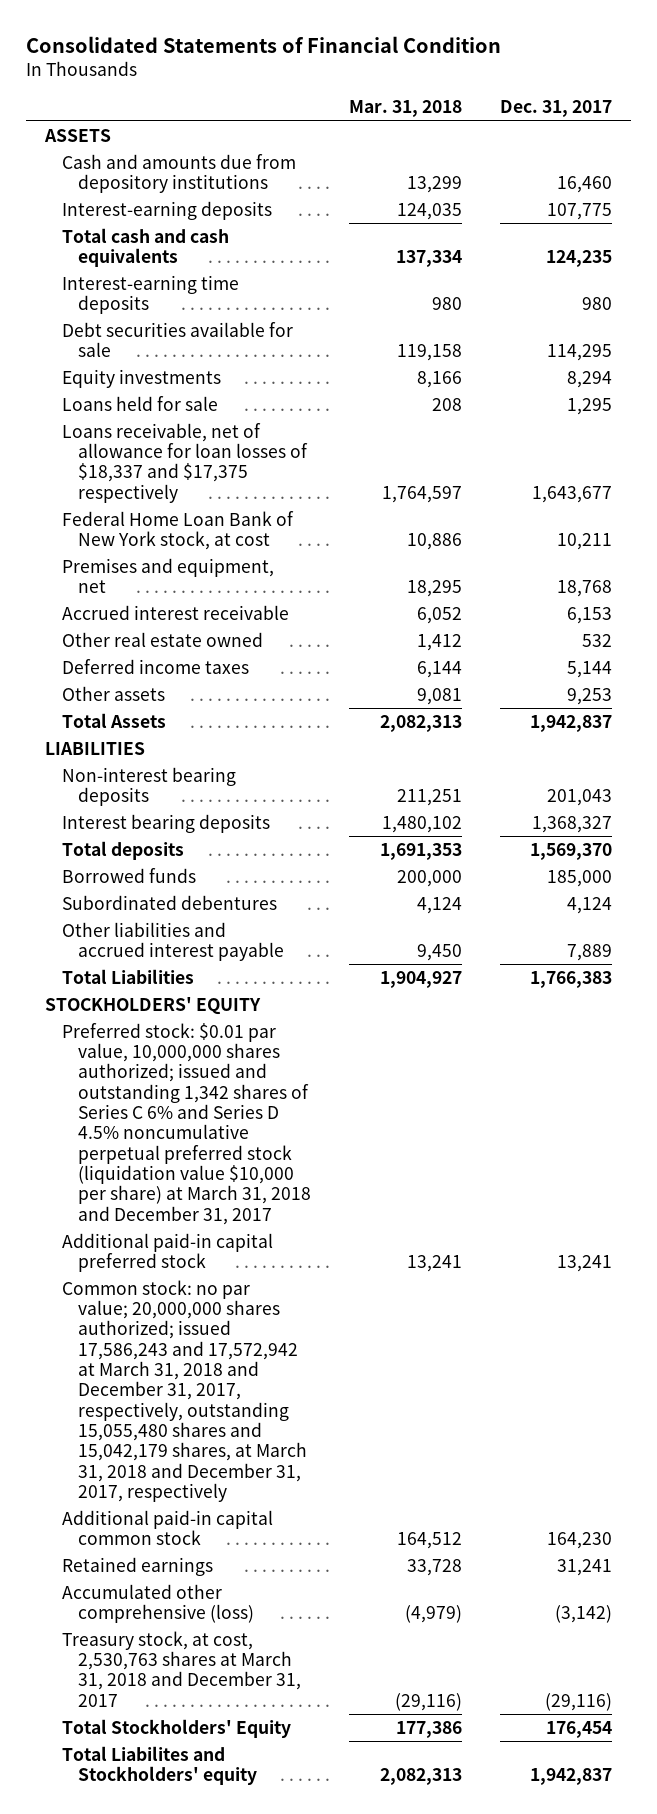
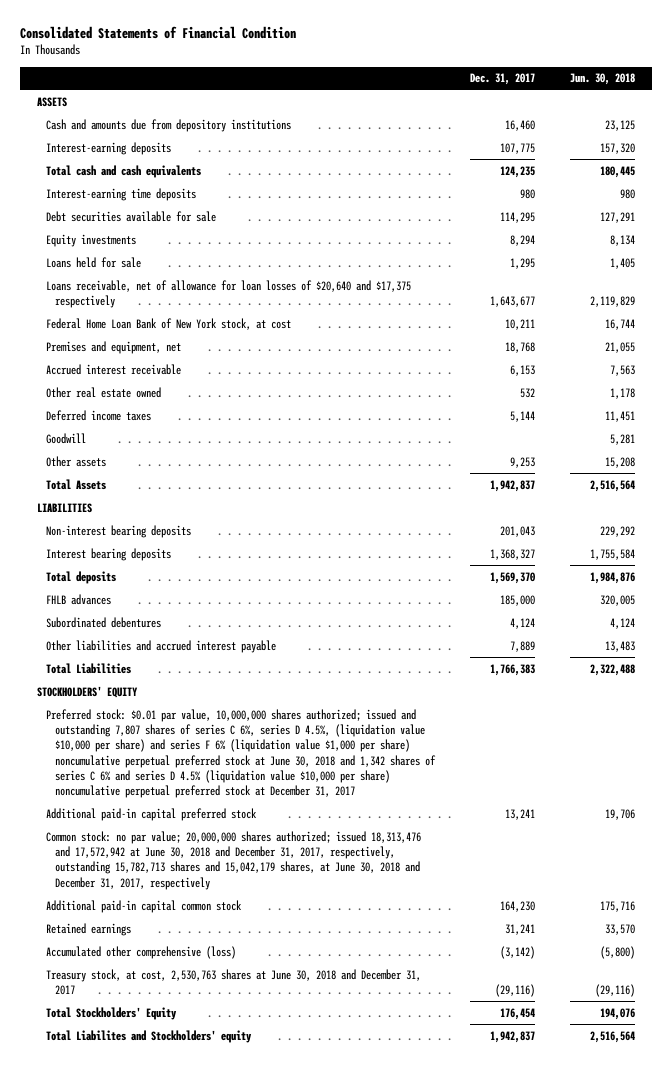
[349,100,463,118] Mar. 31, 2018 -> none
none -> [569,73,635,86] Jun. 30, 2018
[61,422,309,503] Loans receivable, net of allowance for loan losses of $18,337 and $17,375 respectively -> [45,279,411,308] Loans receivable, net of allowance for loan losses of $20,640 and $17,375 respectively
none -> [45,432,86,444] Goodwill
[61,867,196,883] Borrowed funds -> [45,593,111,605] FHLB advances
[61,1022,312,1225] Preferred stock: $0.01 par value, 10,000,000 shares authorized; issued and outstanding 1,342 shares of Series C 6% and Series D 4.5% noncumulative perpetual preferred stock (liquidation value $10,000 per share) at March 31, 2018 and December 31, 2017 -> [45,708,436,799] Preferred stock: $0.01 par value, 10,000,000 shares authorized; issued and outstanding 7,807 shares of series C 6%, series D 4.5%, (liquidation value $10,000 per share) and series F 6% (liquidation value $1,000 per share) noncumulative perpetual preferred stock at June 30, 2018 and 1,342 shares of series C 6% and series D 4.5% (liquidation value $10,000 per share) noncumulative perpetual preferred stock at December 31, 2017
[61,1279,308,1502] Common stock: no par value; 20,000,000 shares authorized; issued 17,586,243 and 17,572,942 at March 31, 2018 and December 31, 2017, respectively, outstanding 15,055,480 shares and 15,042,179 shares, at March 31, 2018 and December 31, 2017, respectively -> [45,830,421,890] Common stock: no par value; 20,000,000 shares authorized; issued 18,313,476 and 17,572,942 at June 30, 2018 and December 31, 2017, respectively, outstanding 15,782,713 shares and 15,042,179 shares, at June 30, 2018 and December 31, 2017, respectively
[61,1630,302,1707] Treasury stock, at cost, 2,530,763 shares at March 31, 2018 and December 31, 2017 -> [45,968,421,995] Treasury stock, at cost, 2,530,763 shares at June 30, 2018 and December 31, 2017

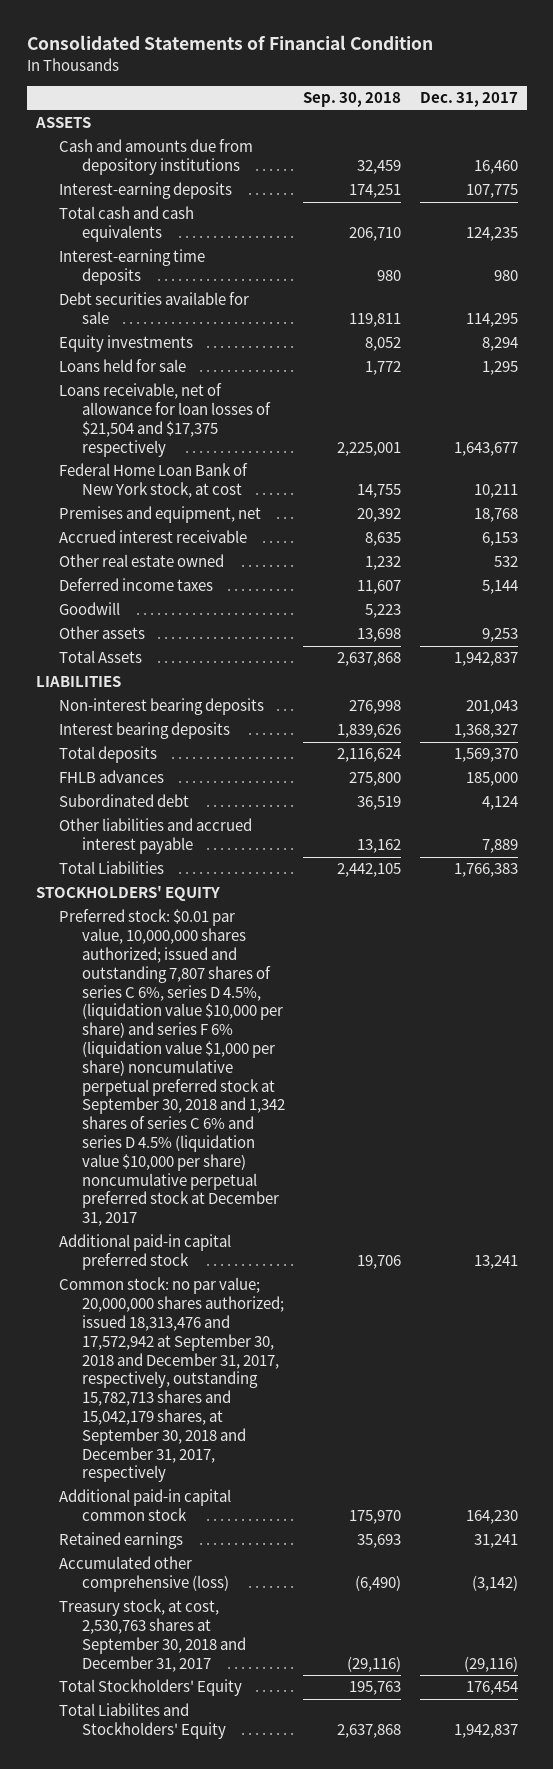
[569,73,635,86] Jun. 30, 2018 -> none
none -> [303,92,402,108] Sep. 30, 2018
[45,279,411,308] Loans receivable, net of allowance for loan losses of $20,640 and $17,375 respectively -> [58,383,272,457] Loans receivable, net of allowance for loan losses of $21,504 and $17,375 respectively
[45,616,161,628] Subordinated debentures -> [58,794,189,808] Subordinated debt
[45,708,436,799] Preferred stock: $0.01 par value, 10,000,000 shares authorized; issued and outstanding 7,807 shares of series C 6%, series D 4.5%, (liquidation value $10,000 per share) and series F 6% (liquidation value $1,000 per share) noncumulative perpetual preferred stock at June 30, 2018 and 1,342 shares of series C 6% and series D 4.5% (liquidation value $10,000 per share) noncumulative perpetual preferred stock at December 31, 2017 -> [58,909,286,1227] Preferred stock: $0.01 par value, 10,000,000 shares authorized; issued and outstanding 7,807 shares of series C 6%, series D 4.5%, (liquidation value $10,000 per share) and series F 6% (liquidation value $1,000 per share) noncumulative perpetual preferred stock at September 30, 2018 and 1,342 shares of series C 6% and series D 4.5% (liquidation value $10,000 per share) noncumulative perpetual preferred stock at December 31, 2017
[45,830,421,890] Common stock: no par value; 20,000,000 shares authorized; issued 18,313,476 and 17,572,942 at June 30, 2018 and December 31, 2017, respectively, outstanding 15,782,713 shares and 15,042,179 shares, at June 30, 2018 and December 31, 2017, respectively -> [58,1277,285,1483] Common stock: no par value; 20,000,000 shares authorized; issued 18,313,476 and 17,572,942 at September 30, 2018 and December 31, 2017, respectively, outstanding 15,782,713 shares and 15,042,179 shares, at September 30, 2018 and December 31, 2017, respectively
[45,968,421,995] Treasury stock, at cost, 2,530,763 shares at June 30, 2018 and December 31, 2017 -> [58,1599,247,1672] Treasury stock, at cost, 2,530,763 shares at September 30, 2018 and December 31, 2017
[45,1029,252,1043] Total Liabilites and Stockholders' equity -> [58,1703,227,1740] Total Liabilites and Stockholders' Equity

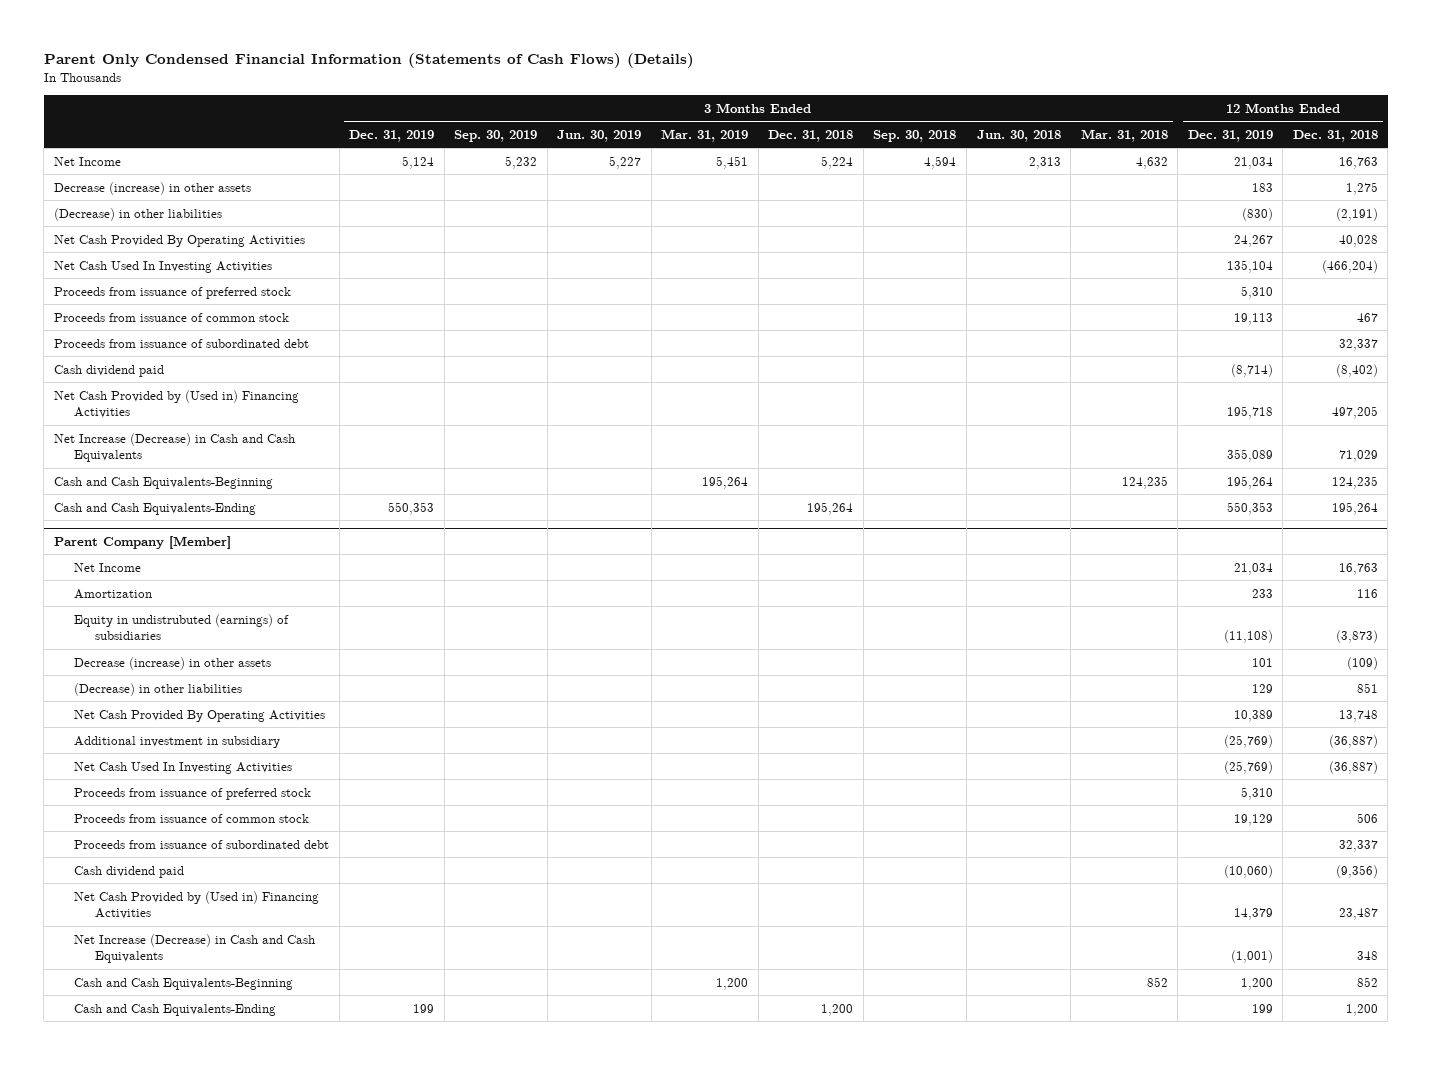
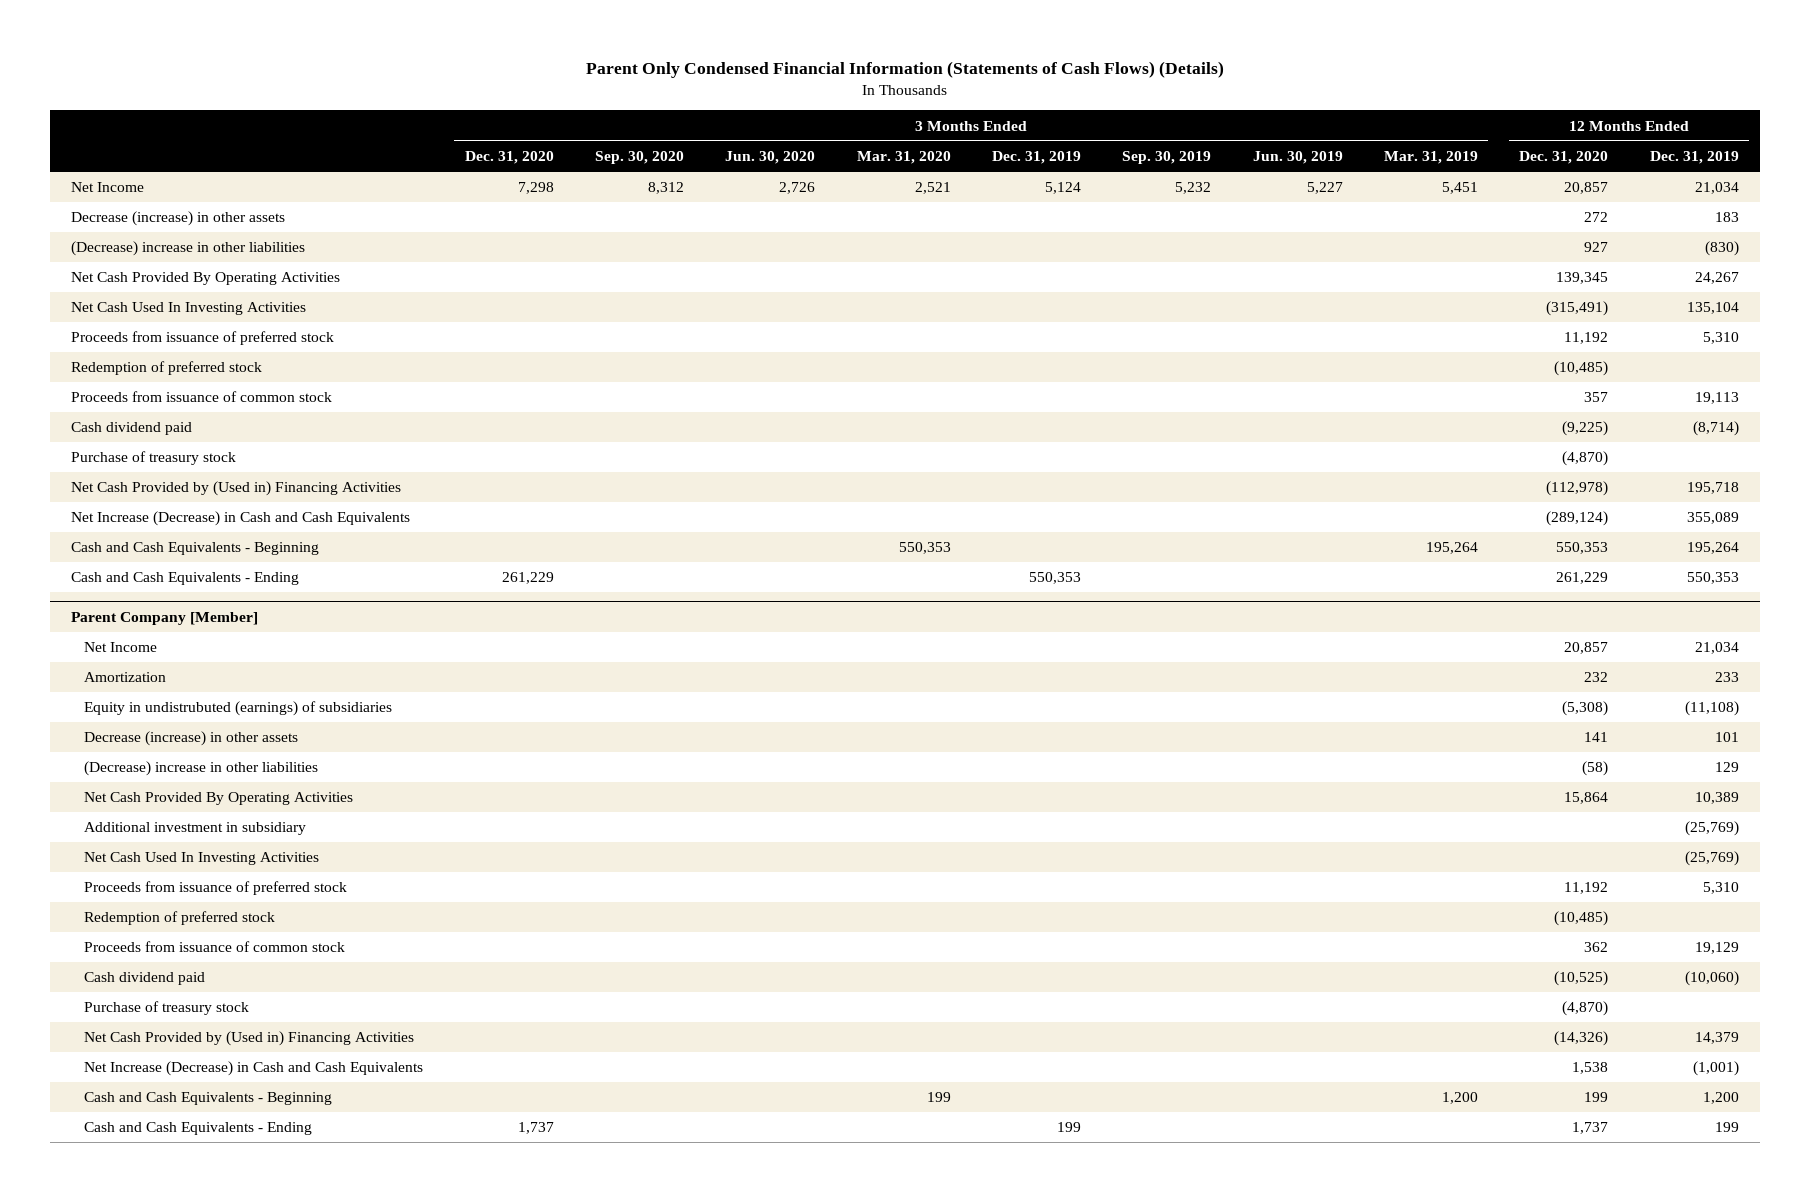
[768,129,854,142] Dec. 31, 2018 -> none
[873,129,957,142] Sep. 30, 2018 -> none
[976,129,1061,142] Jun. 30, 2018 -> none
[1080,128,1168,142] Mar. 31, 2018 -> none
[1292,129,1378,142] Dec. 31, 2018 -> none
none -> [464,150,554,164] Dec. 31, 2020
none -> [595,150,685,164] Sep. 30, 2020
none -> [725,150,816,164] Jun. 30, 2020
none -> [856,150,951,164] Mar. 31, 2020
none -> [1519,150,1609,164] Dec. 31, 2020
[53,207,222,221] (Decrease) in other liabilities -> [71,241,306,257] (Decrease) increase in other liabilities
none -> [71,361,263,376] Redemption of preferred stock
[53,338,309,348] Proceeds from issuance of subordinated debt -> none
none -> [71,451,237,466] Purchase of treasury stock
[53,476,273,489] Cash and Cash Equivalents-Beginning -> [71,542,320,556] Cash and Cash Equivalents - Beginning
[53,502,256,515] Cash and Cash Equivalents-Ending -> [71,572,300,586] Cash and Cash Equivalents - Ending
[74,682,243,696] (Decrease) in other liabilities -> [84,761,319,777] (Decrease) increase in other liabilities
none -> [84,911,276,926] Redemption of preferred stock
[74,839,330,849] Proceeds from issuance of subordinated debt -> none
none -> [84,1001,250,1016] Purchase of treasury stock
[74,977,294,990] Cash and Cash Equivalents-Beginning -> [84,1092,333,1106] Cash and Cash Equivalents - Beginning
[74,1003,277,1016] Cash and Cash Equivalents-Ending -> [84,1122,313,1136] Cash and Cash Equivalents - Ending

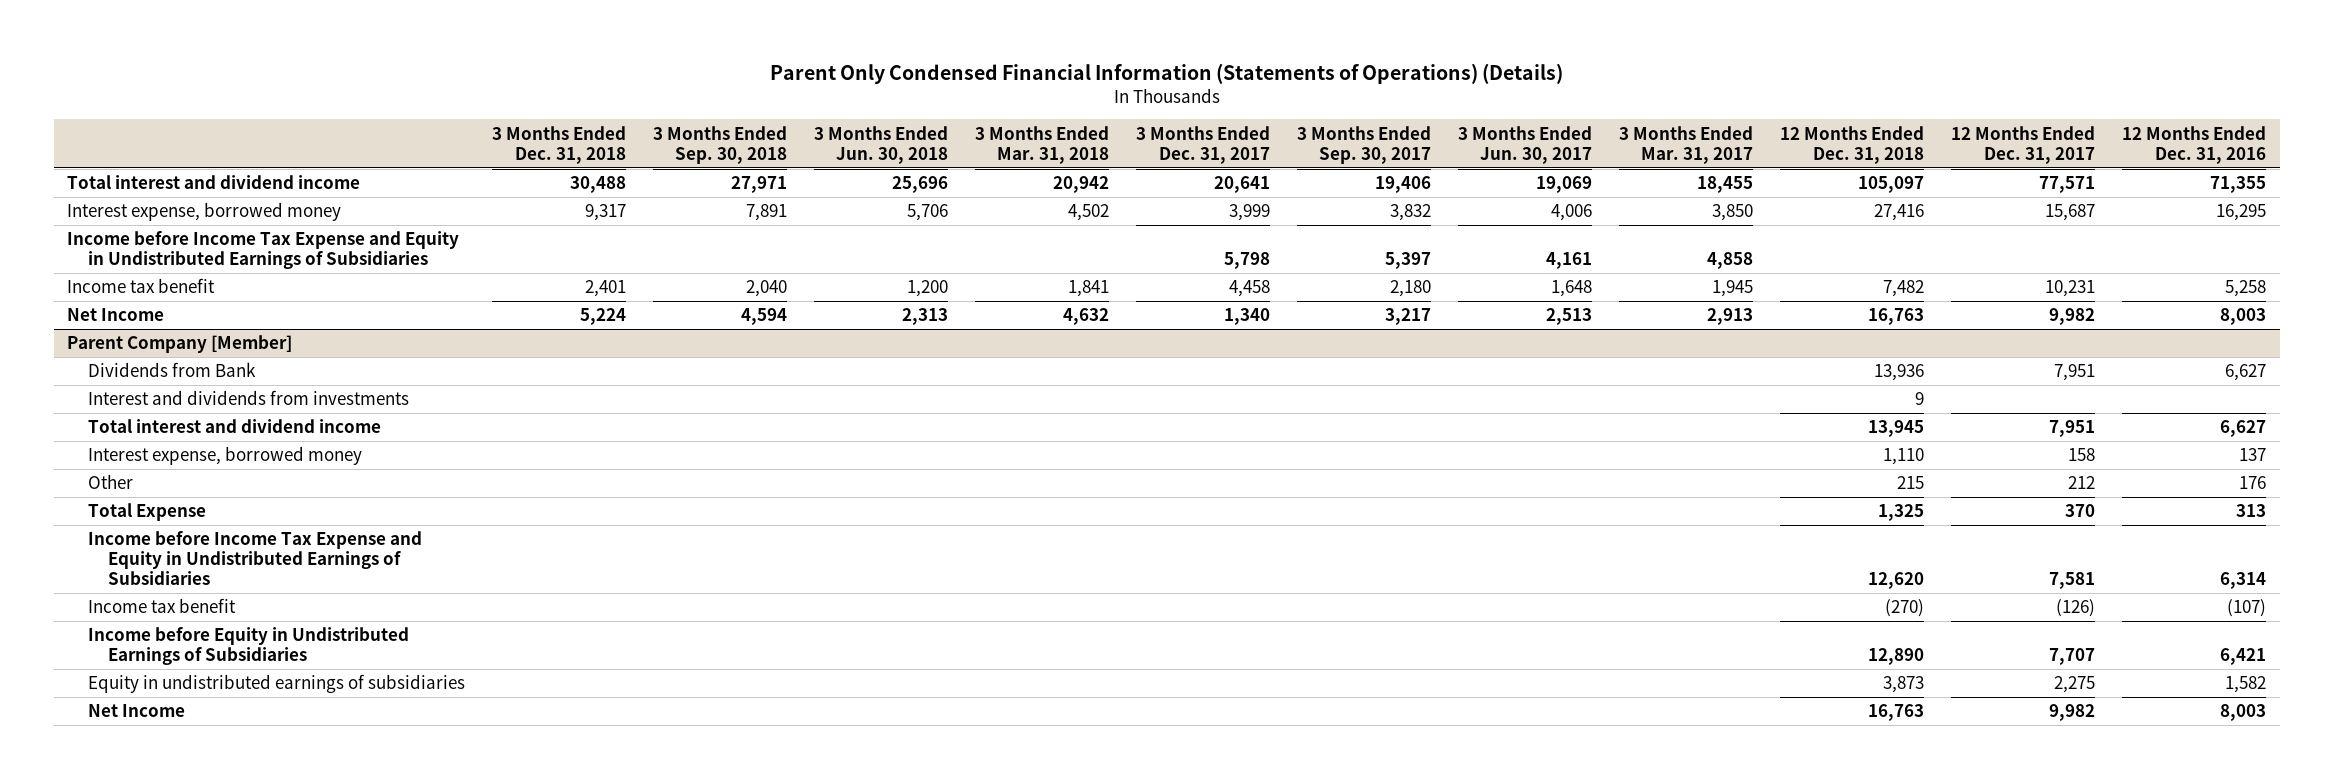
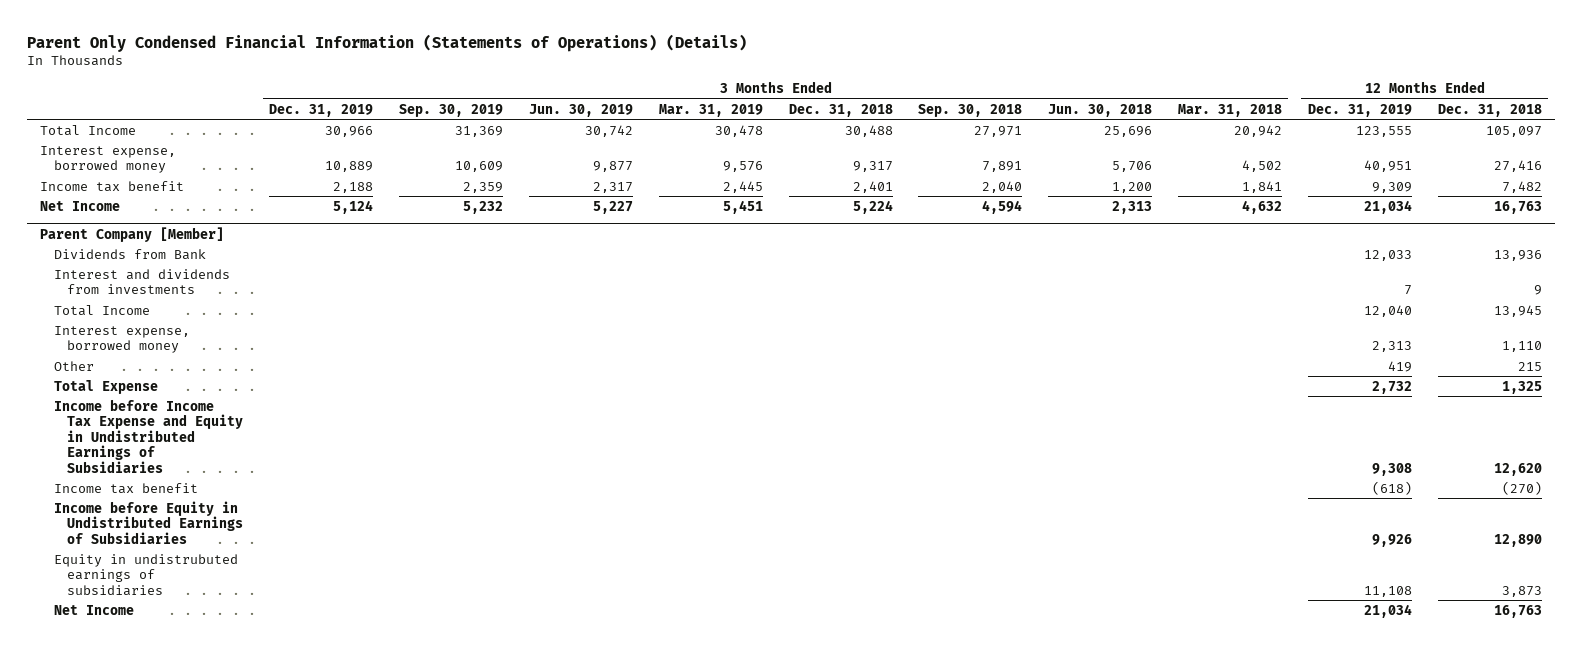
[1136,125,1271,164] 3 Months Ended Dec. 31, 2017 -> none
[1297,125,1432,164] 3 Months Ended Sep. 30, 2017 -> none
[1458,125,1593,164] 3 Months Ended Jun. 30, 2017 -> none
[1619,125,1754,164] 3 Months Ended Mar. 31, 2017 -> none
[1951,125,2096,164] 12 Months Ended Dec. 31, 2017 -> none
[2122,125,2267,164] 12 Months Ended Dec. 31, 2016 -> none
none -> [269,103,374,117] Dec. 31, 2019
none -> [399,103,504,117] Sep. 30, 2019
none -> [528,103,633,117] Jun. 30, 2019
none -> [658,103,763,117] Mar. 31, 2019
none -> [1307,103,1412,117] Dec. 31, 2019
[67,175,361,190] Total interest and dividend income -> [40,124,137,136] Total Income
[67,231,460,270] Income before Income Tax Expense and Equity in Undistributed Earnings of Subsidiaries -> none
[87,419,381,434] Total interest and dividend income -> [53,304,150,316] Total Income
[87,674,465,694] Equity in undistributed earnings of subsidiaries -> [53,553,238,596] Equity in undistrubuted earnings of subsidiaries

